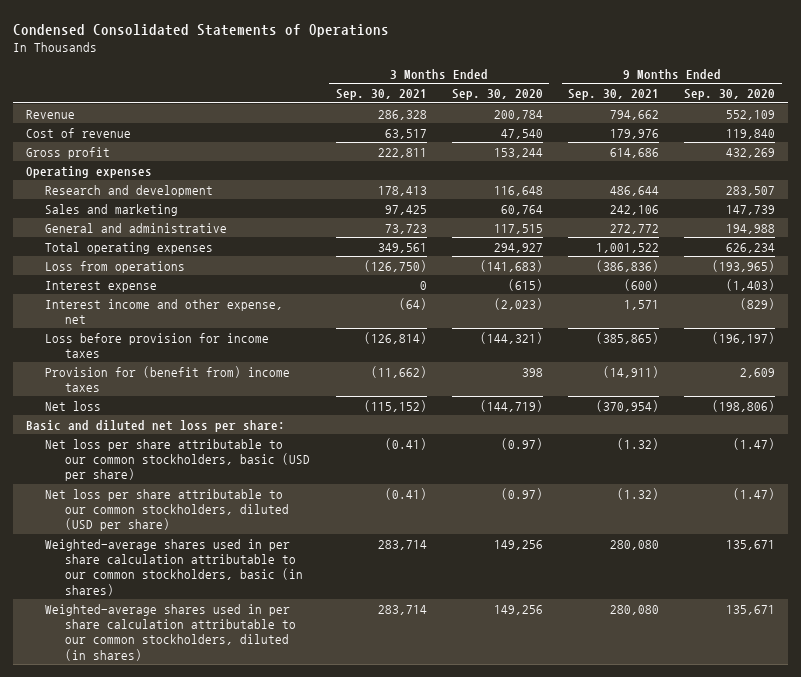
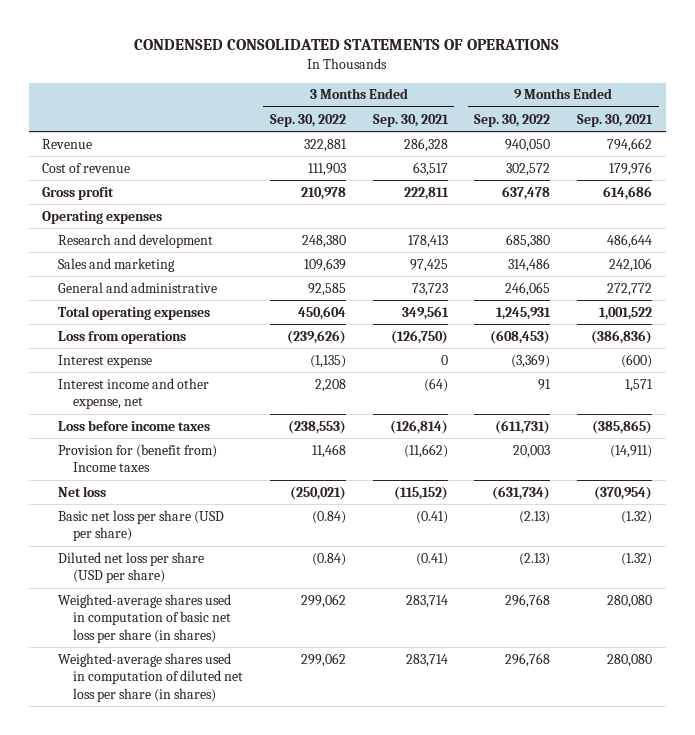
[13,23,390,37] Condensed Consolidated Statements of Operations -> [134,39,560,51] CONDENSED CONSOLIDATED STATEMENTS OF OPERATIONS
[451,89,543,101] Sep. 30, 2020 -> none
[684,89,776,101] Sep. 30, 2020 -> none
none -> [269,113,346,127] Sep. 30, 2022
none -> [474,113,551,127] Sep. 30, 2022
[45,332,270,359] Loss before provision for income taxes -> [57,419,210,431] Loss before income taxes
[45,365,291,393] Provision for (benefit from) income taxes -> [57,443,217,473] Provision for (benefit from) Income taxes
[25,419,285,432] Basic and diluted net loss per share: -> none
[45,438,311,482] Net loss per share attributable to our common stockholders, basic (USD per share) -> [57,509,224,542] Basic net loss per share (USD per share)
[45,488,290,532] Net loss per share attributable to our common stockholders, diluted (USD per share) -> [57,551,204,584] Diluted net loss per share (USD per share)
[45,538,304,596] Weighted-average shares used in per share calculation attributable to our common stockholders, basic (in shares) -> [57,593,232,643] Weighted-average shares used in computation of basic net loss per share (in shares)
[45,603,297,661] Weighted-average shares used in per share calculation attributable to our common stockholders, diluted (in shares) -> [57,652,244,702] Weighted-average shares used in computation of diluted net loss per share (in shares)

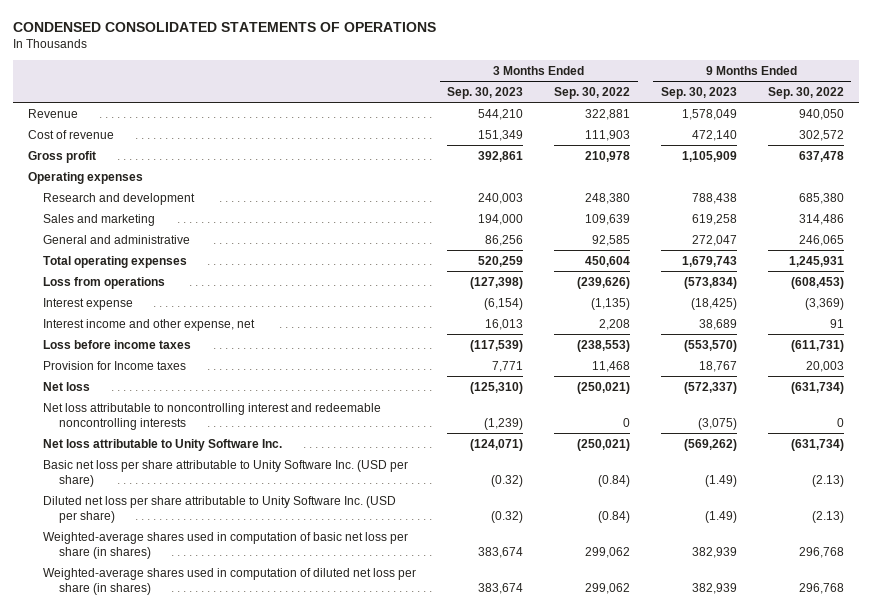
[372,113,449,127] Sep. 30, 2021 -> none
[577,113,654,127] Sep. 30, 2021 -> none
none -> [447,86,524,99] Sep. 30, 2023
none -> [660,86,737,99] Sep. 30, 2023
[57,443,217,473] Provision for (benefit from) Income taxes -> [43,360,187,370] Provision for Income taxes
none -> [43,402,382,430] Net loss attributable to noncontrolling interest and redeemable noncontrolling interests
none -> [43,438,283,451] Net loss attributable to Unity Software Inc.
[57,509,224,542] Basic net loss per share (USD per share) -> [43,459,409,487] Basic net loss per share attributable to Unity Software Inc. (USD per share)
[57,551,204,584] Diluted net loss per share (USD per share) -> [43,495,397,523] Diluted net loss per share attributable to Unity Software Inc. (USD per share)

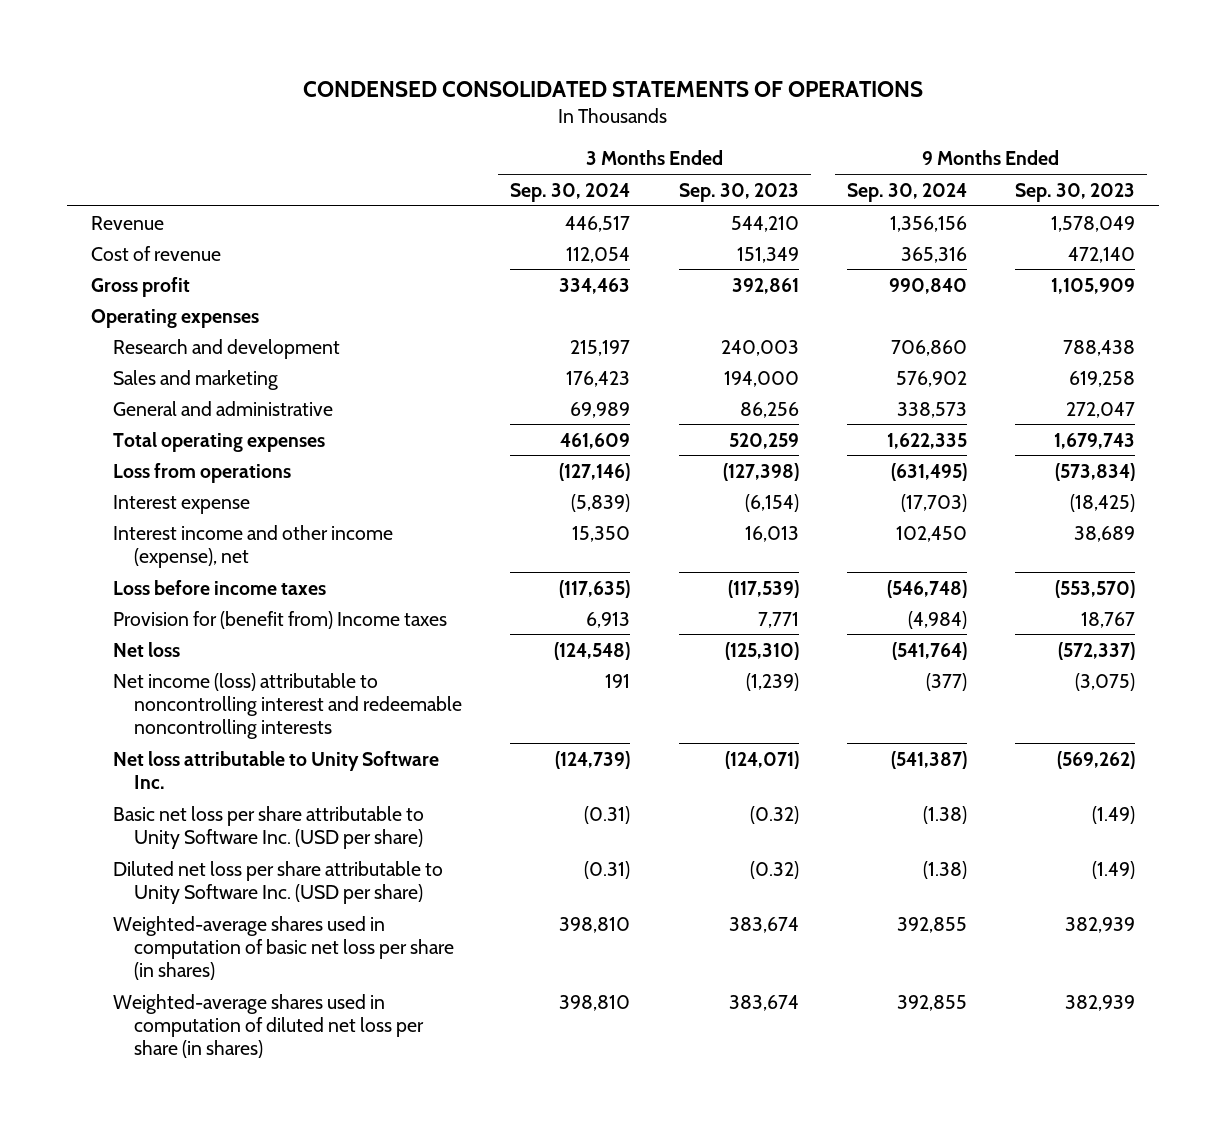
[554,86,631,99] Sep. 30, 2022 -> none
[767,86,844,99] Sep. 30, 2022 -> none
none -> [510,182,631,202] Sep. 30, 2024
none -> [846,182,967,202] Sep. 30, 2024
[43,318,256,331] Interest income and other expense, net -> [112,524,393,568] Interest income and other income (expense), net
[43,360,187,370] Provision for Income taxes -> [112,610,447,629] Provision for (benefit from) Income taxes
[43,402,382,430] Net loss attributable to noncontrolling interest and redeemable noncontrolling interests -> [112,672,463,740] Net income (loss) attributable to noncontrolling interest and redeemable noncontrolling interests

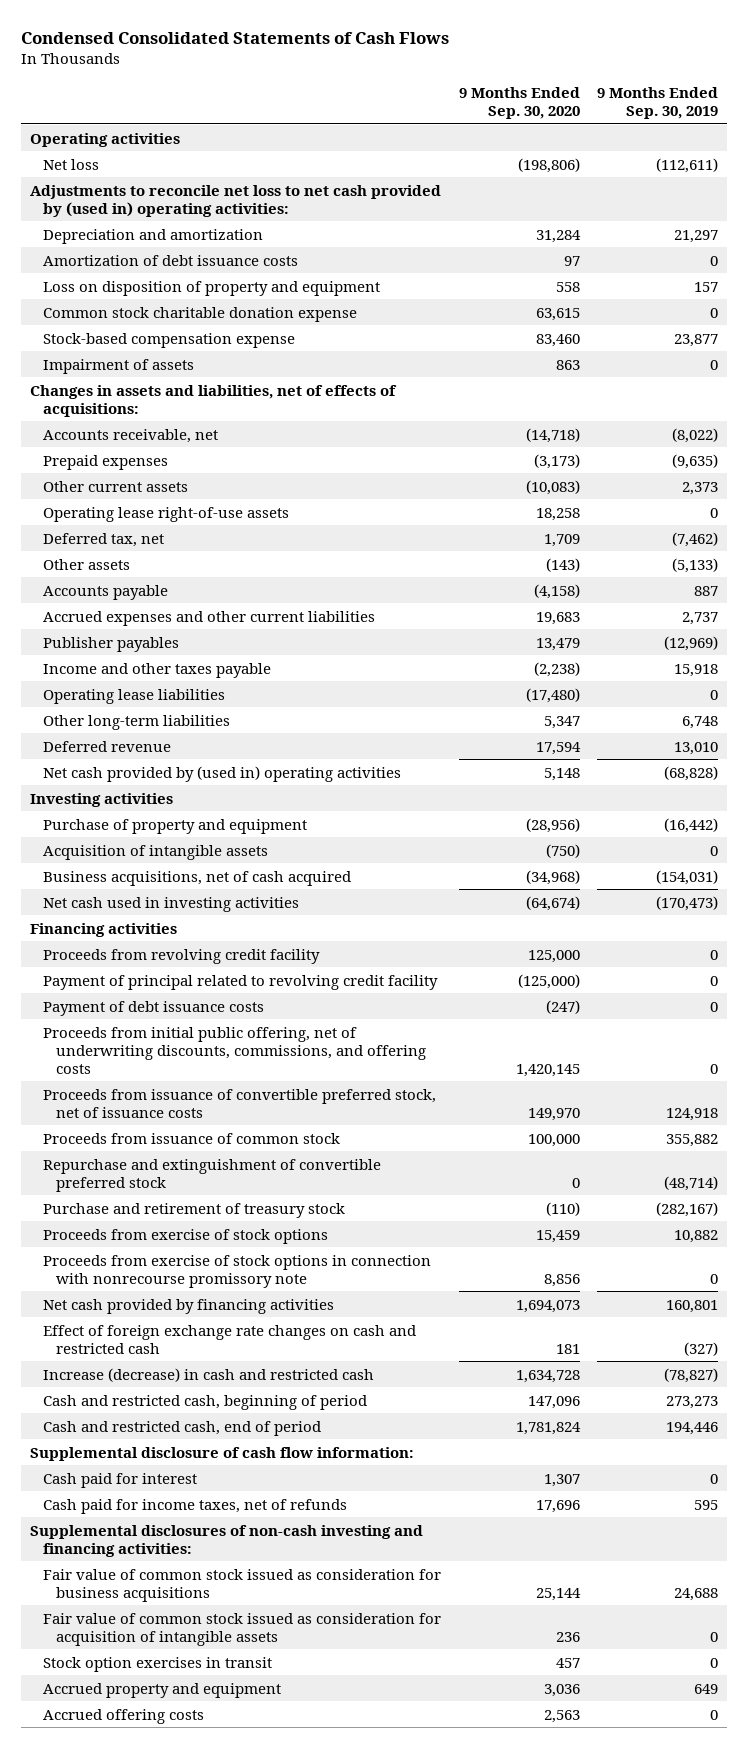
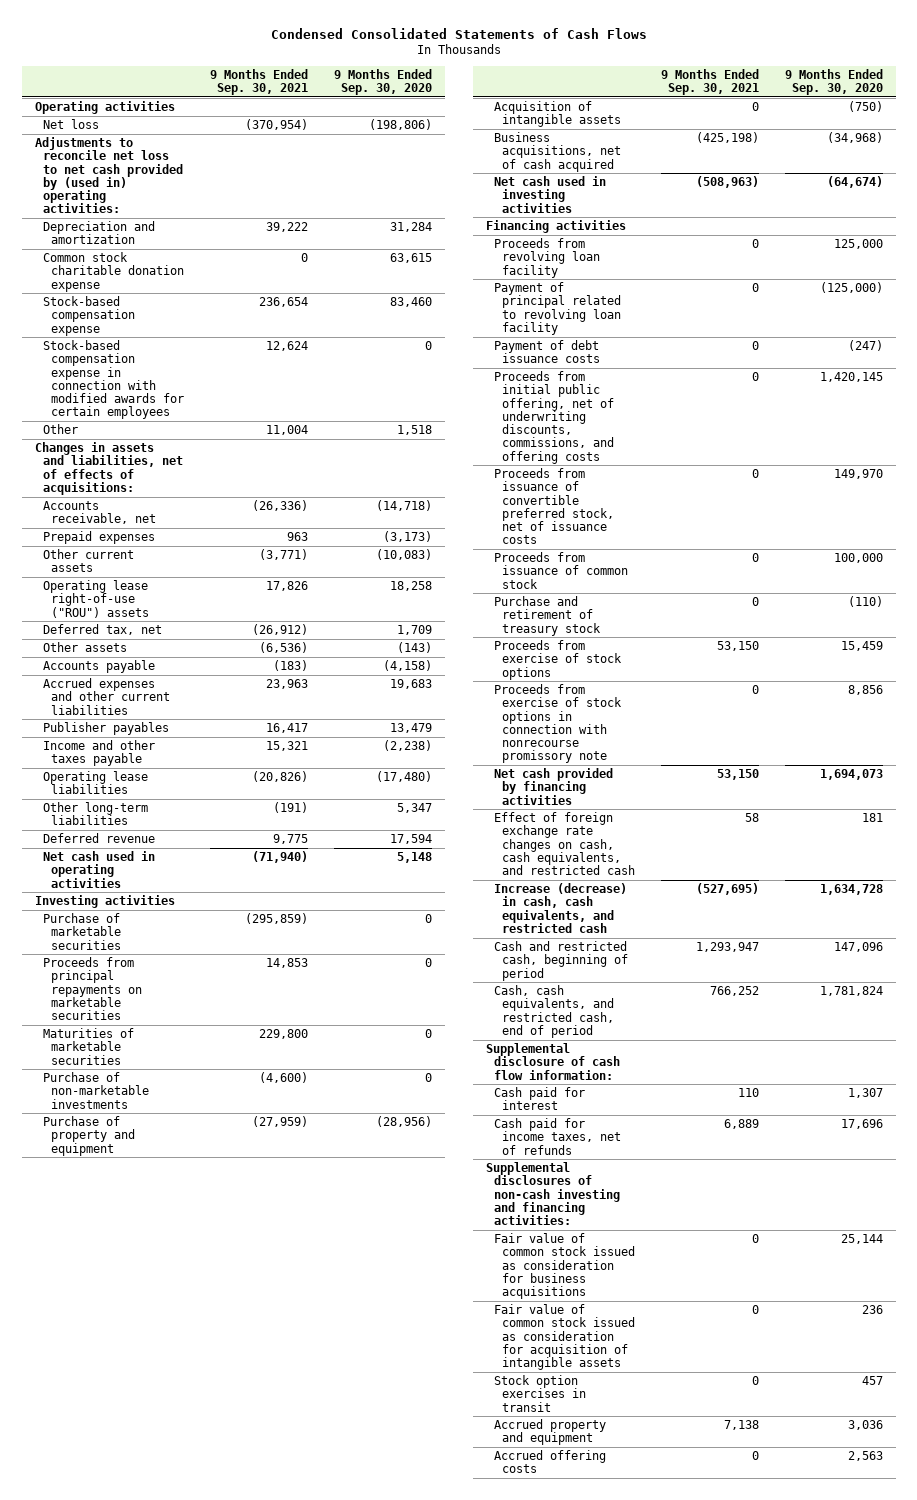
[597,86,719,119] 9 Months Ended Sep. 30, 2019 -> none
none -> [209,68,308,95] 9 Months Ended Sep. 30, 2021
[43,254,299,266] Amortization of debt issuance costs -> none
[43,280,381,296] Loss on disposition of property and equipment -> none
[43,358,195,374] Impairment of assets -> none
none -> [42,340,184,420] Stock-based compensation expense in connection with modified awards for certain employees
none -> [42,424,78,435] Other
[43,506,290,522] Operating lease right-of-use assets -> [42,580,149,618] Operating lease right-of-use ("ROU") assets
[43,765,402,782] Net cash provided by (used in) operating activities -> [42,851,155,888] Net cash used in operating activities
none -> [42,913,121,950] Purchase of marketable securities
none -> [42,957,142,1021] Proceeds from principal repayments on marketable securities
none -> [42,1028,134,1065] Maturities of marketable securities
none -> [42,1072,149,1109] Purchase of non-marketable investments
[43,948,321,964] Proceeds from revolving credit facility -> [493,238,600,278] Proceeds from revolving loan facility
[43,974,439,990] Payment of principal related to revolving credit facility -> [493,282,621,335] Payment of principal related to revolving loan facility
[43,1158,382,1192] Repurchase and extinguishment of convertible preferred stock -> none
[43,1324,417,1354] Effect of foreign exchange rate changes on cash and restricted cash -> [493,812,635,876] Effect of foreign exchange rate changes on cash, cash equivalents, and restricted cash
[43,1367,375,1382] Increase (decrease) in cash and restricted cash -> [493,883,627,933] Increase (decrease) in cash, cash equivalents, and restricted cash
[43,1420,322,1436] Cash and restricted cash, end of period -> [493,985,614,1038] Cash, cash equivalents, and restricted cash, end of period

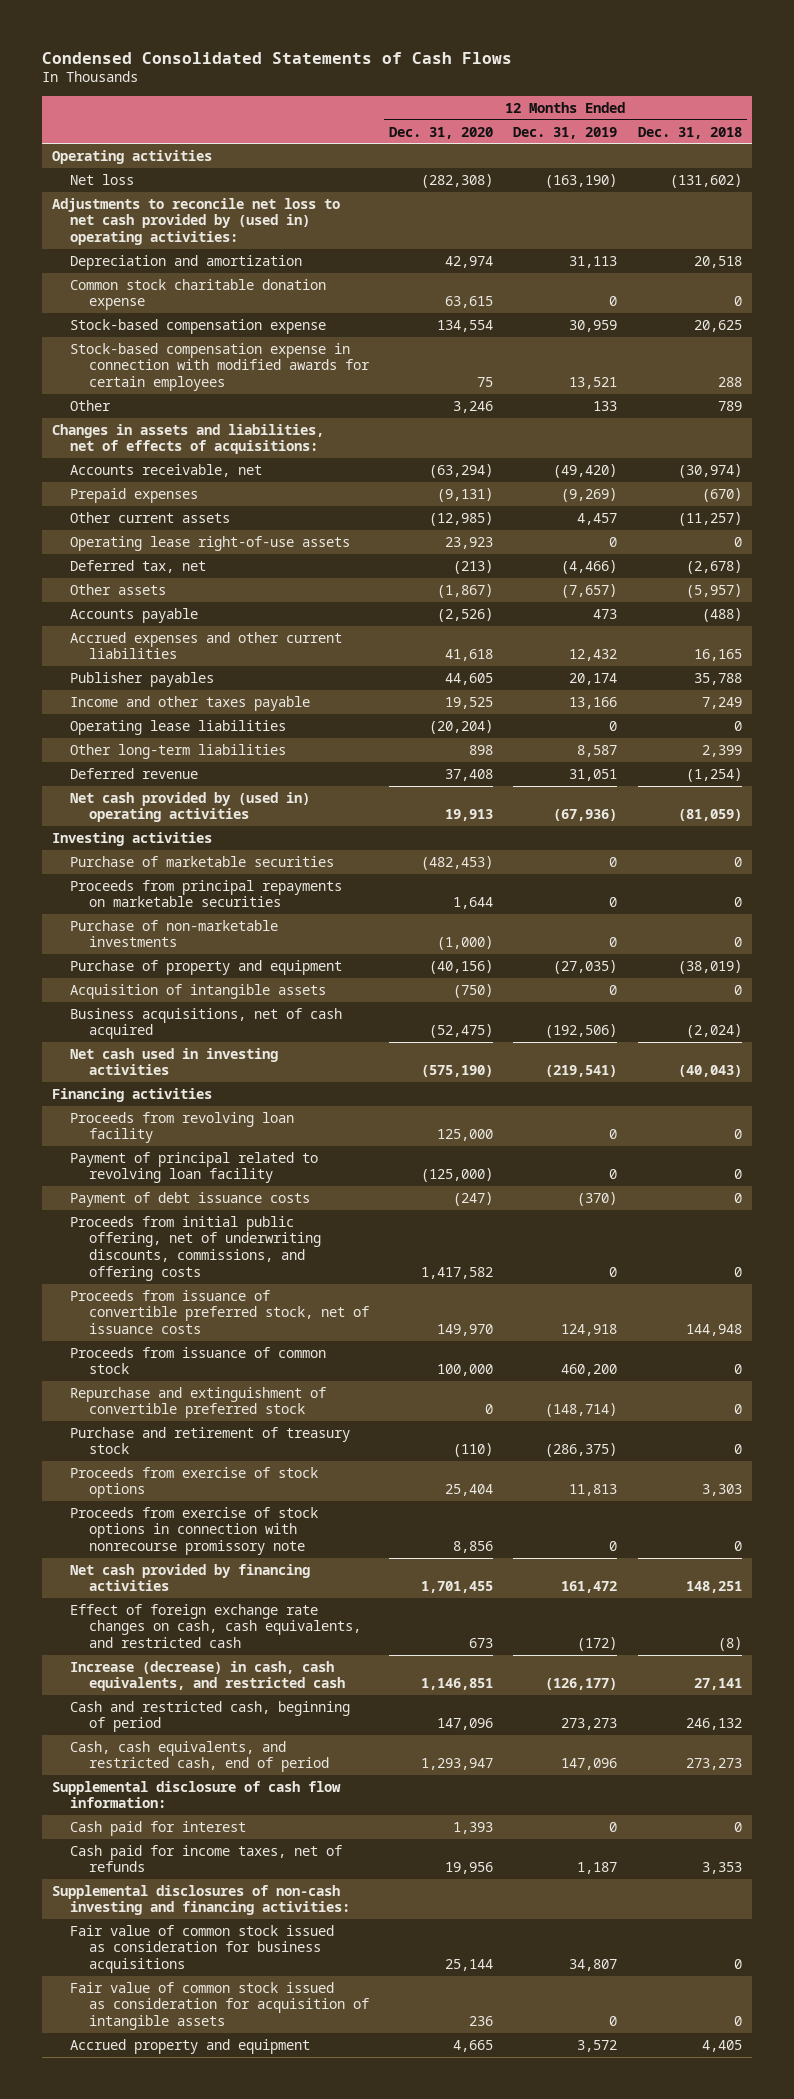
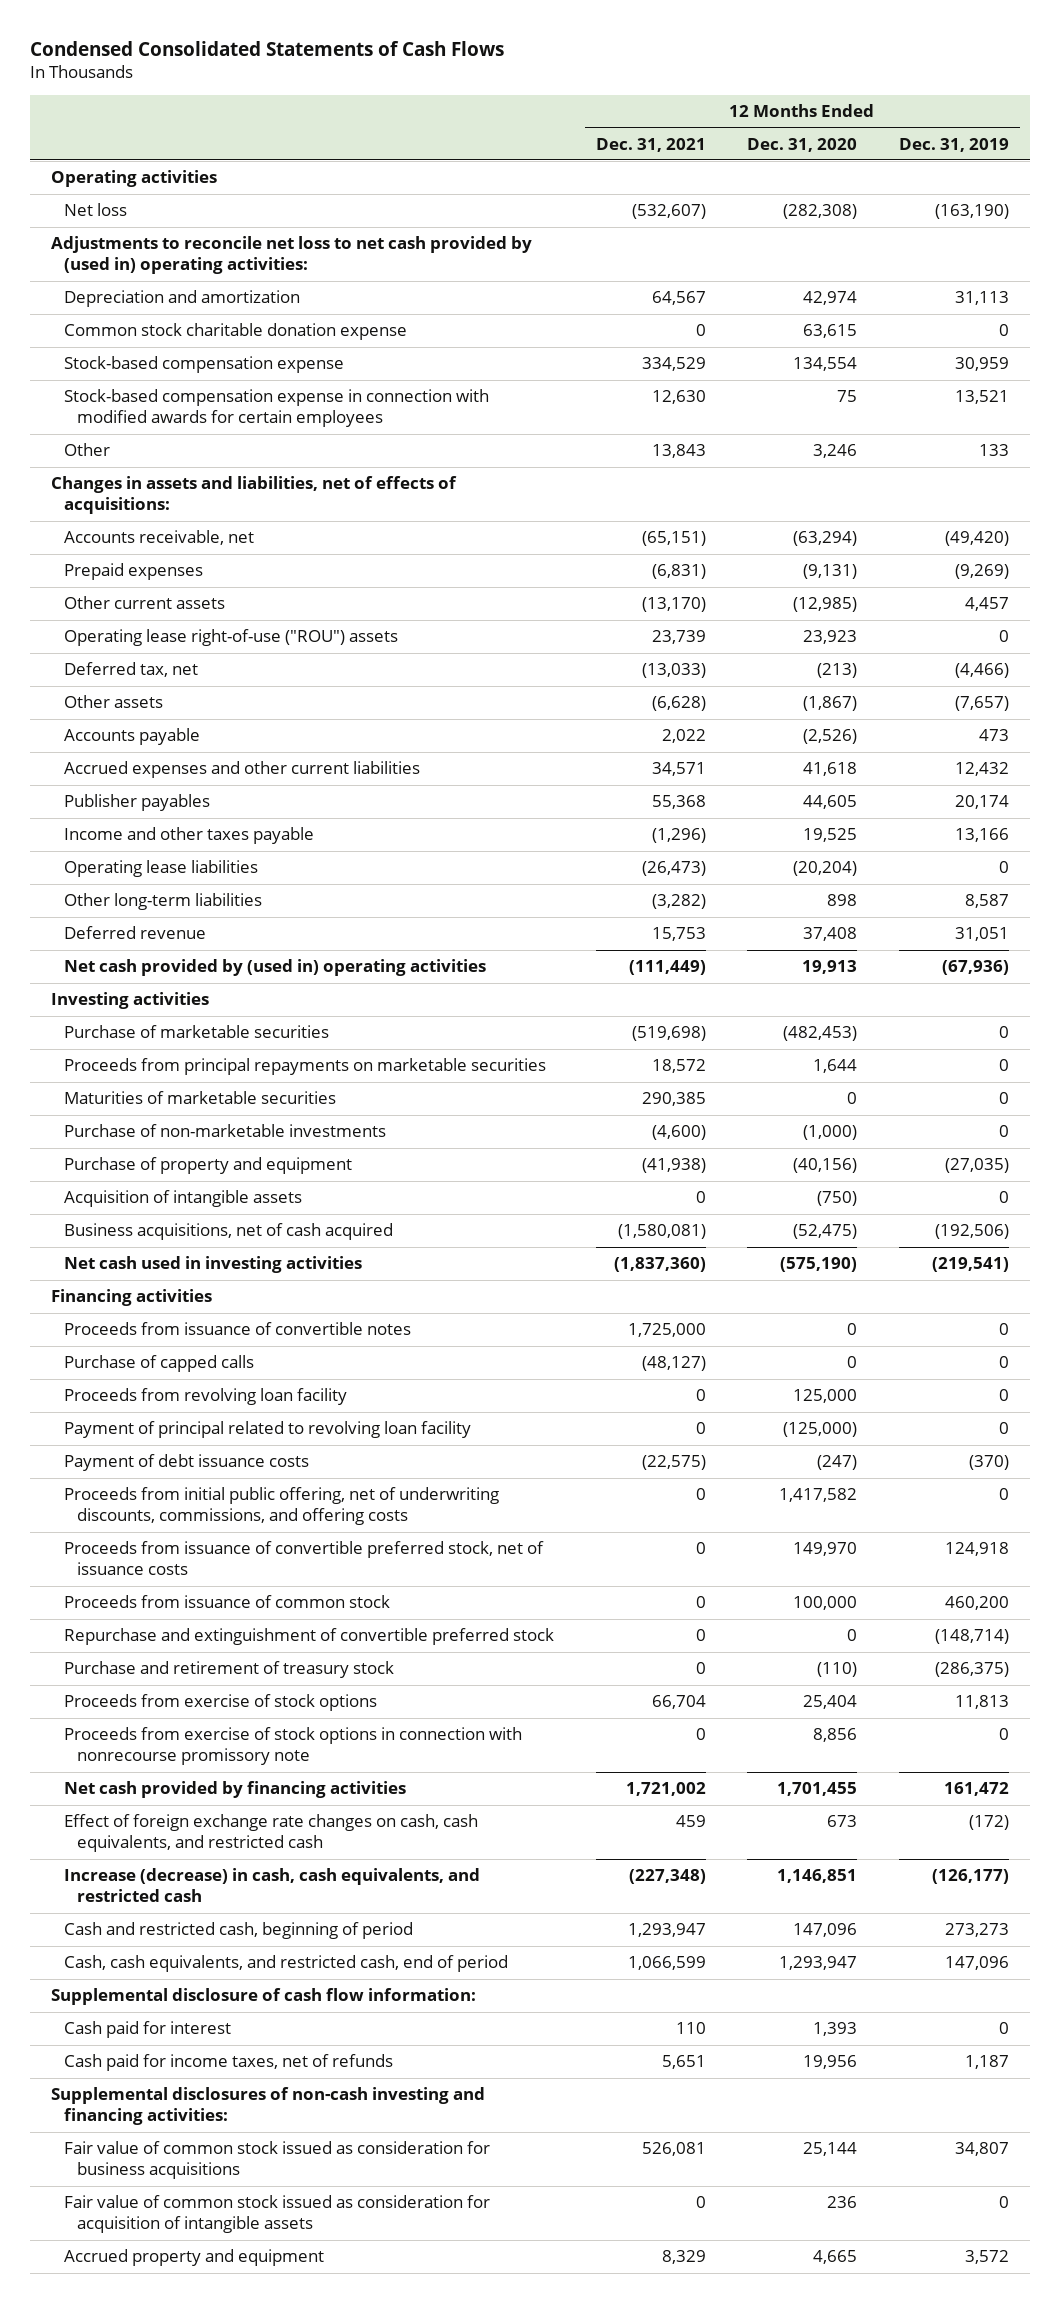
[637,126,742,139] Dec. 31, 2018 -> none
none -> [595,137,706,152] Dec. 31, 2021
[70,535,351,551] Operating lease right-of-use assets -> [64,629,399,647] Operating lease right-of-use ("ROU") assets
none -> [64,1091,337,1105] Maturities of marketable securities
none -> [64,1322,412,1336] Proceeds from issuance of convertible notes
none -> [64,1355,255,1373] Purchase of capped calls

